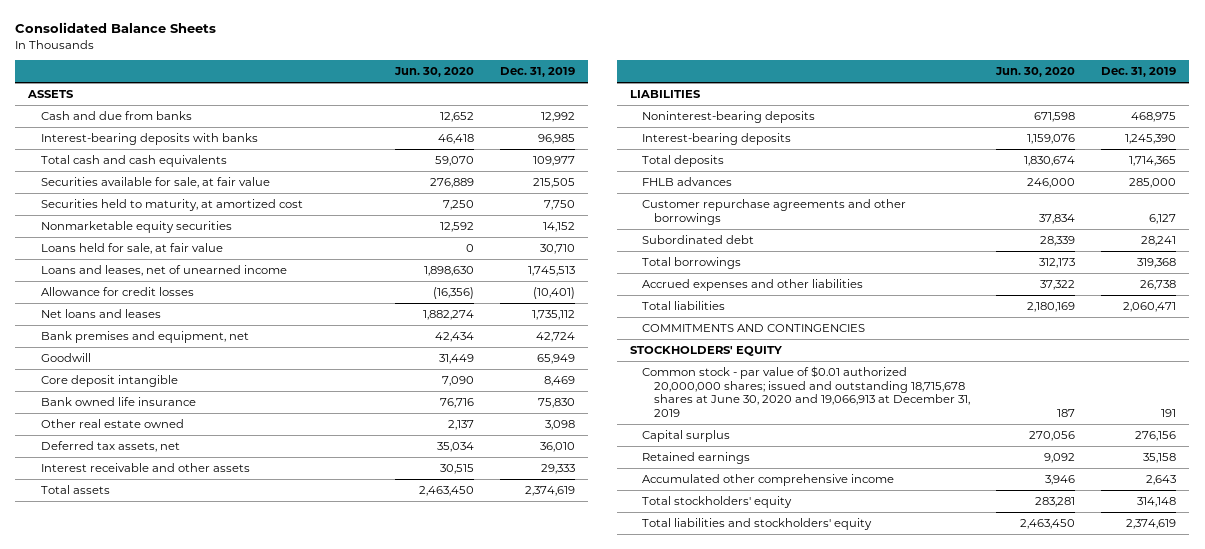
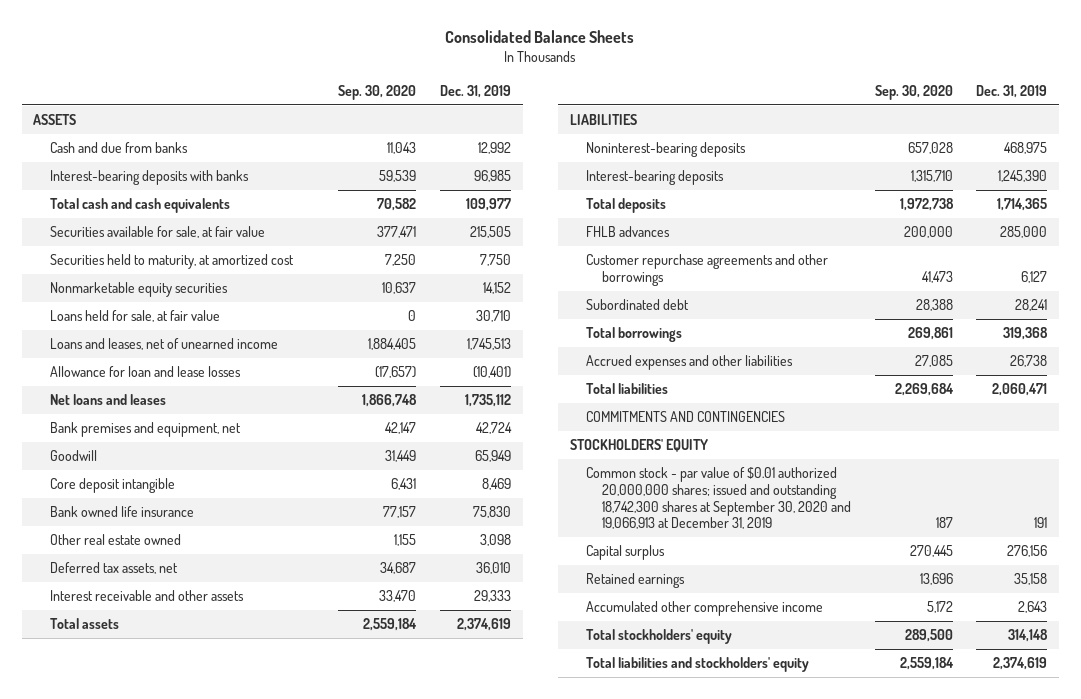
[393,67,474,78] Jun. 30, 2020 -> none
none -> [338,84,417,100] Sep. 30, 2020
[40,287,194,297] Allowance for credit losses -> [49,366,241,378] Allowance for loan and lease losses
[641,366,971,417] Common stock - par value of $0.01 authorized 20,000,000 shares; issued and outstanding 18,715,678 shares at June 30, 2020 and 19,066,913 at December 31, 2019 -> [586,467,852,530] Common stock - par value of $0.01 authorized 20,000,000 shares; issued and outstanding 18,742,300 shares at September 30, 2020 and 19,066,913 at December 31, 2019

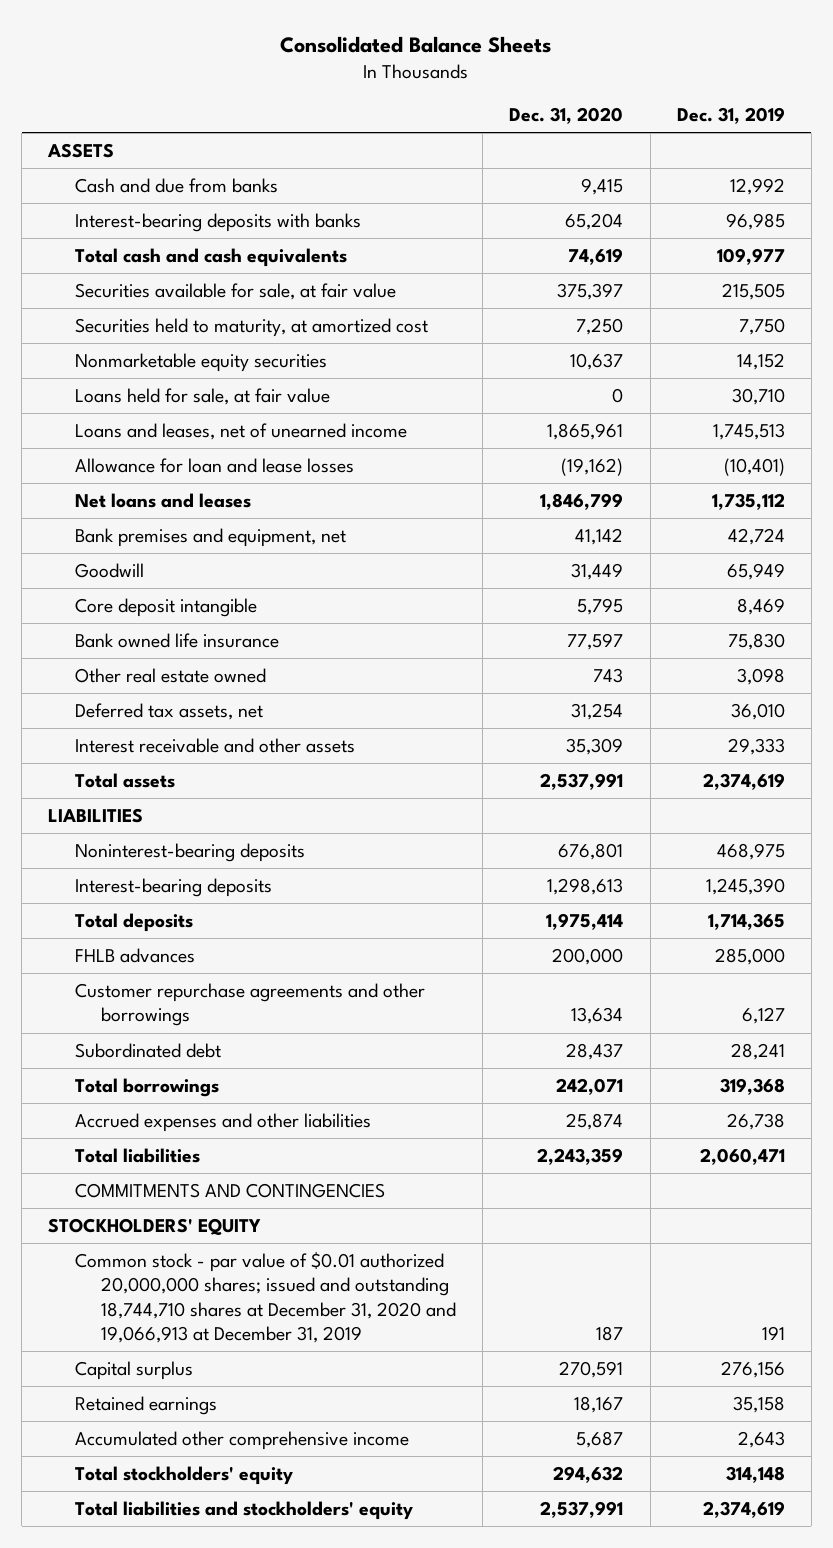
[338,84,417,100] Sep. 30, 2020 -> none
none -> [509,106,624,124] Dec. 31, 2020
[586,467,852,530] Common stock - par value of $0.01 authorized 20,000,000 shares; issued and outstanding 18,742,300 shares at September 30, 2020 and 19,066,913 at December 31, 2019 -> [74,1251,457,1344] Common stock - par value of $0.01 authorized 20,000,000 shares; issued and outstanding 18,744,710 shares at December 31, 2020 and 19,066,913 at December 31, 2019

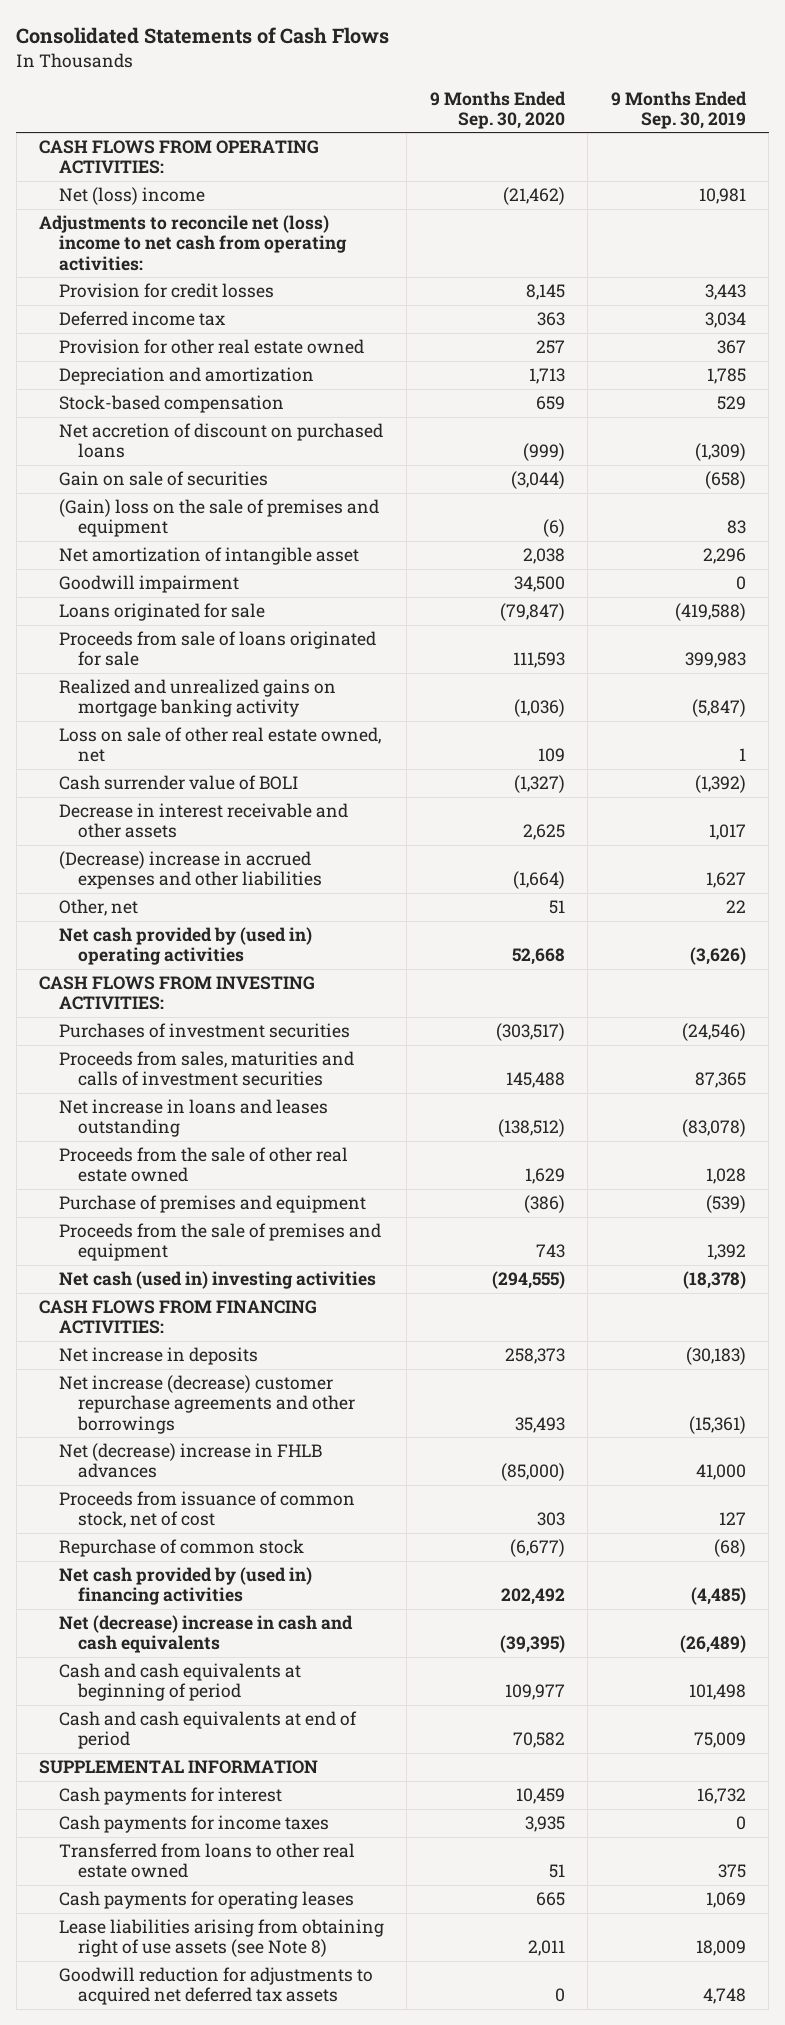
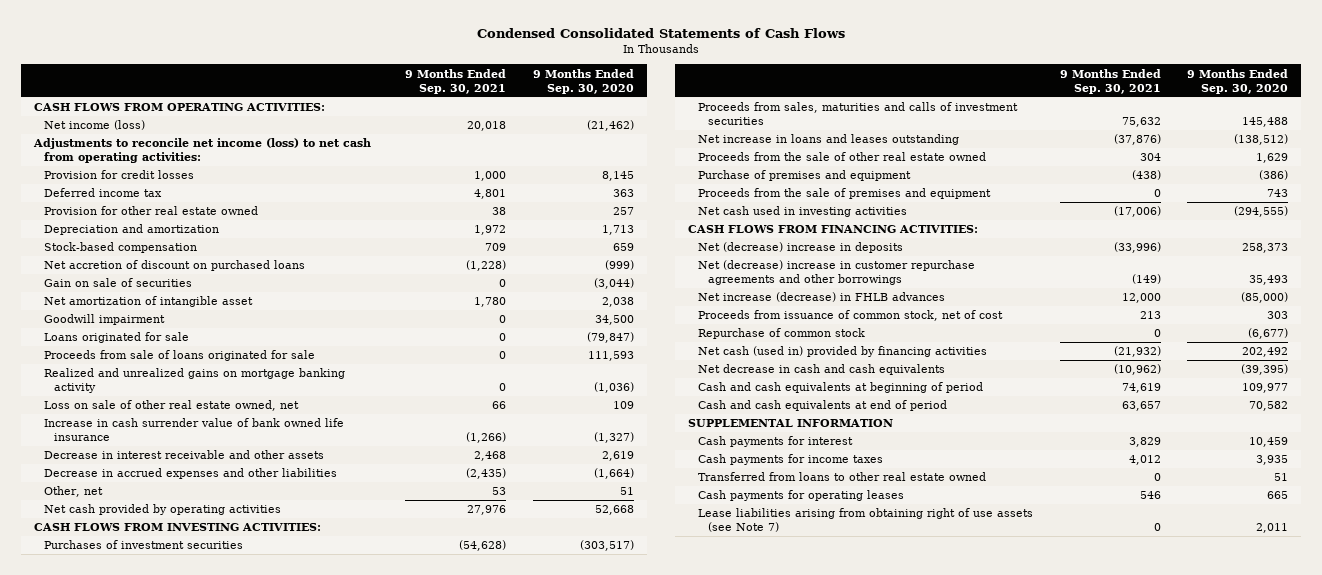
[16,27,390,45] Consolidated Statements of Cash Flows -> [477,28,846,39] Condensed Consolidated Statements of Cash Flows
[610,90,747,129] 9 Months Ended Sep. 30, 2019 -> none
none -> [405,68,507,94] 9 Months Ended Sep. 30, 2021
[58,187,205,206] Net (loss) income -> [44,120,146,131] Net income (loss)
[39,215,347,271] Adjustments to reconcile net (loss) income to net cash from operating activities: -> [33,138,372,164] Adjustments to reconcile net income (loss) to net cash from operating activities:
[58,499,379,538] (Gain) loss on the sale of premises and equipment -> none
[58,775,299,791] Cash surrender value of BOLI -> [44,418,345,442] Increase in cash surrender value of bank owned life insurance
[522,824,565,841] 2,625 -> [601,451,634,462] 2,619
[58,851,323,890] (Decrease) increase in accrued expenses and other liabilities -> [44,468,338,480] Decrease in accrued expenses and other liabilities
[58,927,312,966] Net cash provided by (used in) operating activities -> [44,504,282,516] Net cash provided by operating activities
[58,1271,376,1290] Net cash (used in) investing activities -> [698,206,908,218] Net cash used in investing activities
[58,1347,258,1366] Net increase in deposits -> [698,242,904,254] Net (decrease) increase in deposits
[58,1375,356,1434] Net increase (decrease) customer repurchase agreements and other borrowings -> [698,260,976,286] Net (decrease) increase in customer repurchase agreements and other borrowings
[58,1443,322,1479] Net (decrease) increase in FHLB advances -> [698,292,946,303] Net increase (decrease) in FHLB advances
[58,1567,312,1606] Net cash provided by (used in) financing activities -> [698,346,988,358] Net cash (used in) provided by financing activities
[58,1615,353,1654] Net (decrease) increase in cash and cash equivalents -> [698,364,946,376] Net decrease in cash and cash equivalents
[58,1967,373,2006] Goodwill reduction for adjustments to acquired net deferred tax assets -> none
[58,1919,384,1958] Lease liabilities arising from obtaining right of use assets (see Note 8) -> [698,508,1034,533] Lease liabilities arising from obtaining right of use assets (see Note 7)

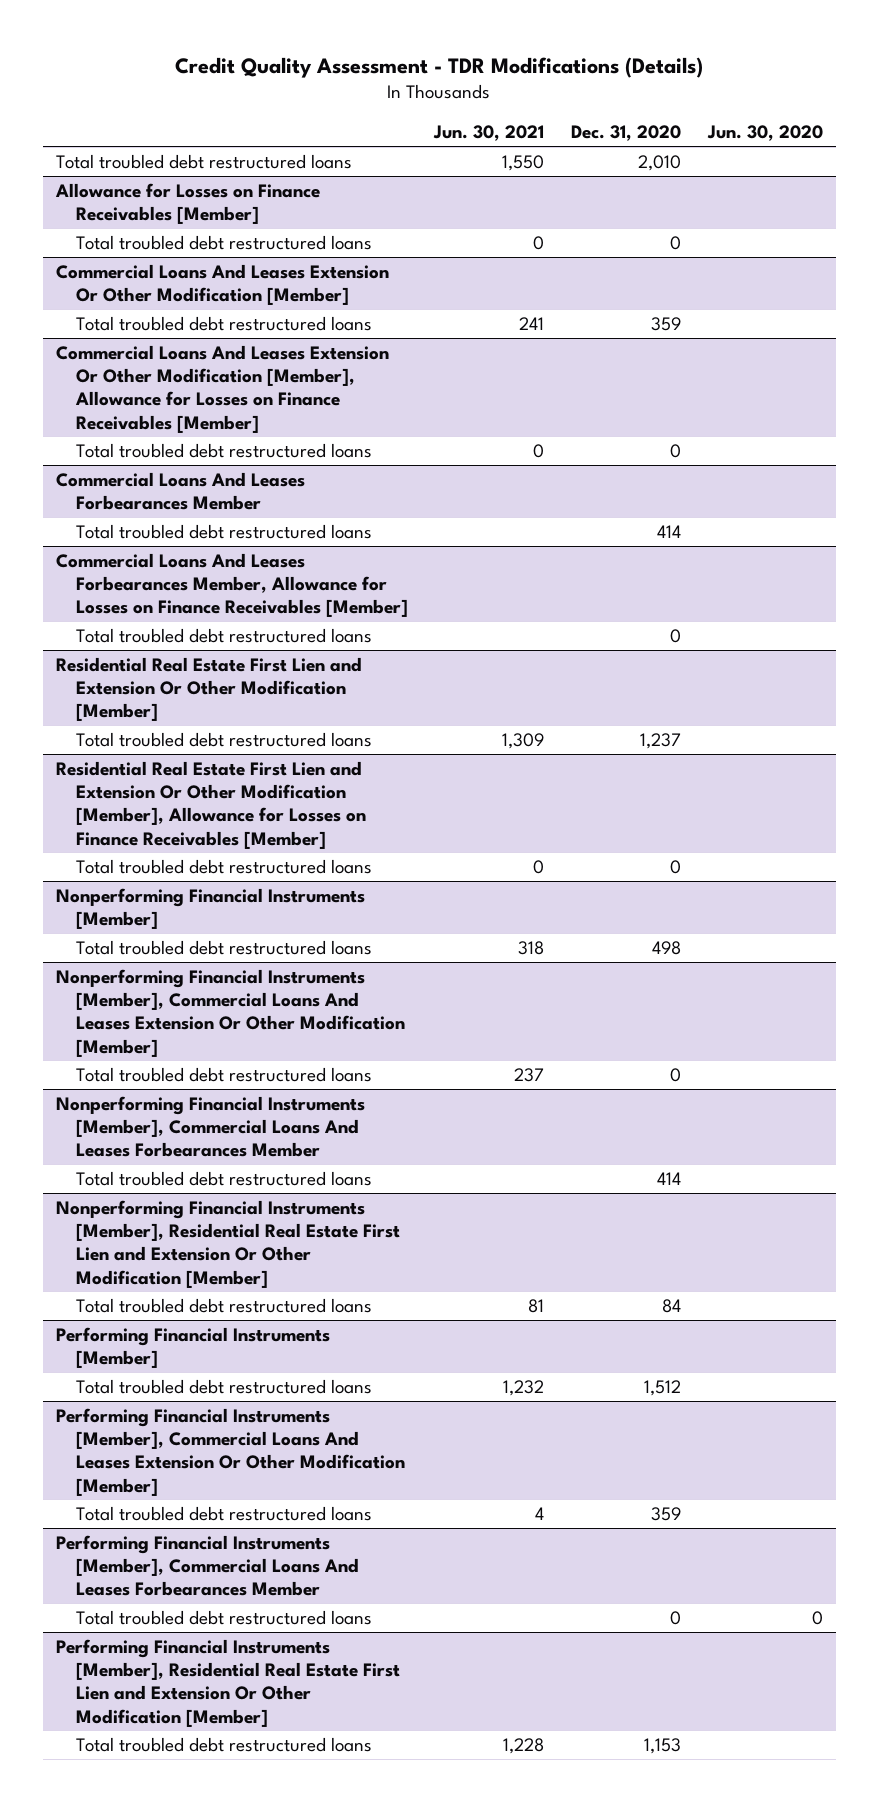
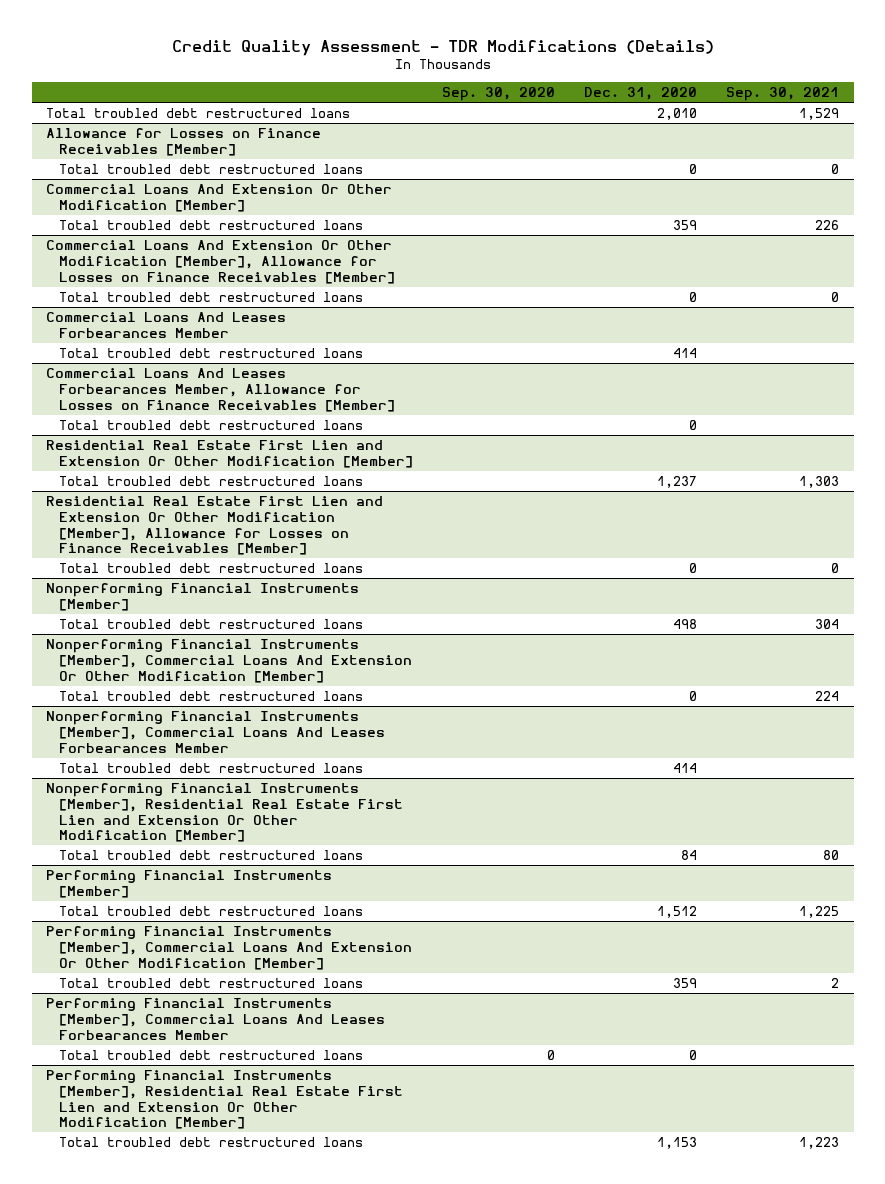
[433,125,545,142] Jun. 30, 2021 -> none
[706,125,823,142] Jun. 30, 2020 -> none
none -> [441,87,555,102] Sep. 30, 2020
none -> [726,87,840,102] Sep. 30, 2021
[56,263,390,305] Commercial Loans And Leases Extension Or Other Modification [Member] -> [46,183,393,212] Commercial Loans And Extension Or Other Modification [Member]
[56,344,390,433] Commercial Loans And Leases Extension Or Other Modification [Member], Allowance for Losses on Finance Receivables [Member] -> [46,239,395,284] Commercial Loans And Extension Or Other Modification [Member], Allowance for Losses on Finance Receivables [Member]
[56,968,405,1057] Nonperforming Financial Instruments [Member], Commercial Loans And Leases Extension Or Other Modification [Member] -> [46,638,412,683] Nonperforming Financial Instruments [Member], Commercial Loans And Extension Or Other Modification [Member]
[56,1407,405,1496] Performing Financial Instruments [Member], Commercial Loans And Leases Extension Or Other Modification [Member] -> [46,925,412,970] Performing Financial Instruments [Member], Commercial Loans And Extension Or Other Modification [Member]

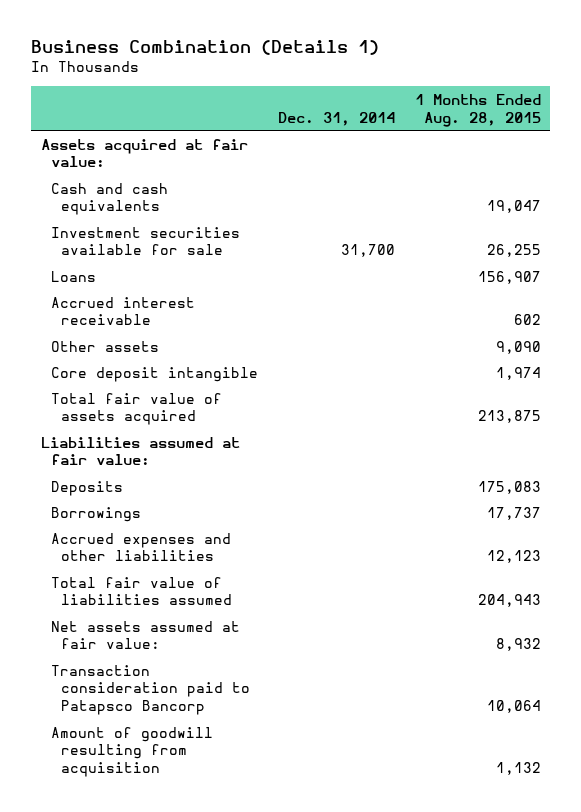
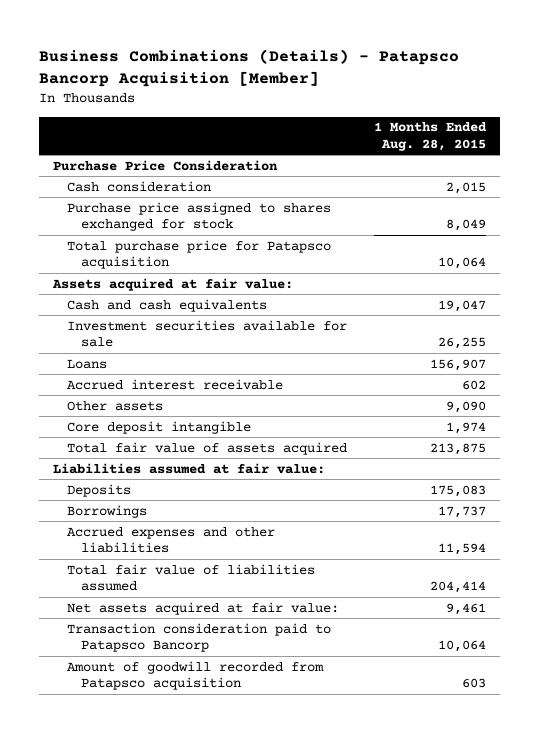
[30,39,379,55] Business Combination (Details 1) -> [39,49,460,88] Business Combinations (Details) - Patapsco Bancorp Acquisition [Member]
[277,111,395,126] Dec. 31, 2014 -> none
none -> [52,159,278,171] Purchase Price Consideration
none -> [67,180,212,192] Cash consideration
none -> [67,201,332,232] Purchase price assigned to shares exchanged for stock
none -> [67,239,332,270] Total purchase price for Patapsco acquisition
[486,550,541,564] 12,123 -> [438,543,487,556] 11,594
[477,594,541,608] 204,943 -> [430,581,487,594] 204,414
[50,620,240,650] Net assets assumed at fair value: -> [67,601,340,615] Net assets acquired at fair value:
[495,638,541,652] 8,932 -> [446,602,487,615] 9,461
[50,726,213,778] Amount of goodwill resulting from acquisition -> [67,660,325,691] Amount of goodwill recorded from Patapsco acquisition
[495,762,541,776] 1,132 -> [462,678,487,689] 603

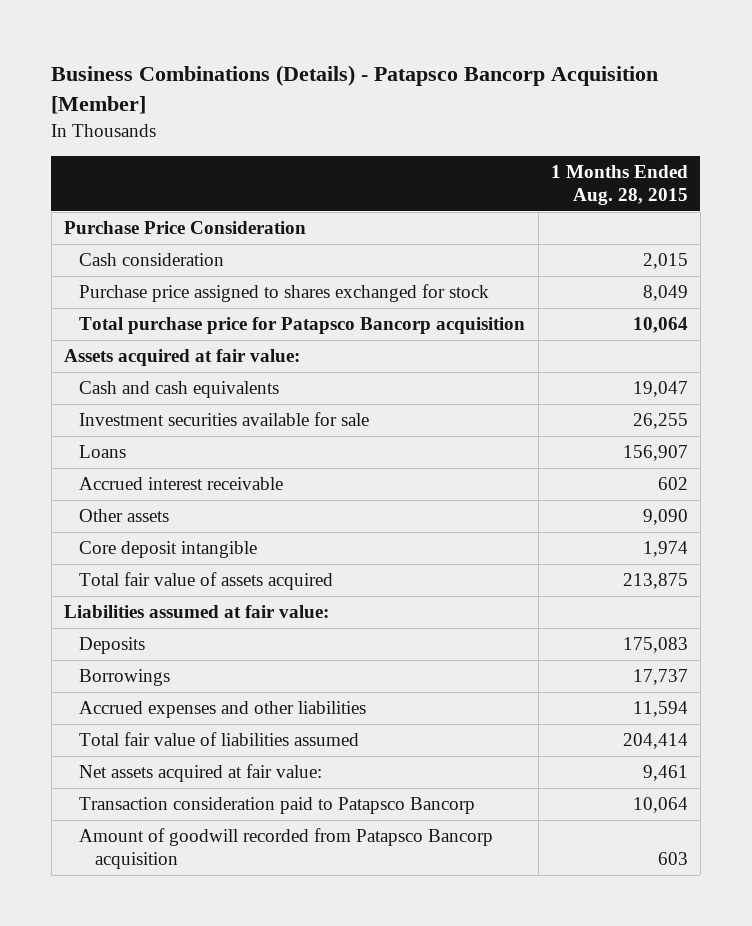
[67,239,332,270] Total purchase price for Patapsco acquisition -> [79,317,526,335] Total purchase price for Patapsco Bancorp acquisition
[67,660,325,691] Amount of goodwill recorded from Patapsco acquisition -> [79,828,494,869] Amount of goodwill recorded from Patapsco Bancorp acquisition

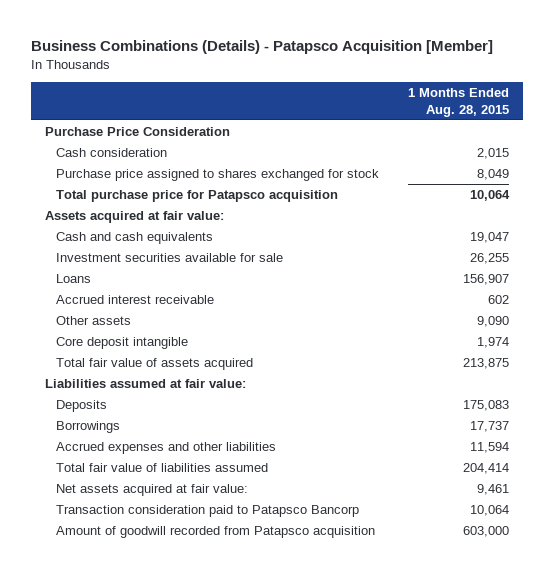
[51,64,659,114] Business Combinations (Details) - Patapsco Bancorp Acquisition [Member] -> [30,40,493,55] Business Combinations (Details) - Patapsco Acquisition [Member]
[79,317,526,335] Total purchase price for Patapsco Bancorp acquisition -> [56,190,339,203] Total purchase price for Patapsco acquisition
[79,828,494,869] Amount of goodwill recorded from Patapsco Bancorp acquisition -> [56,526,376,539] Amount of goodwill recorded from Patapsco acquisition
[657,851,688,865] 603 -> [462,526,509,538] 603,000

